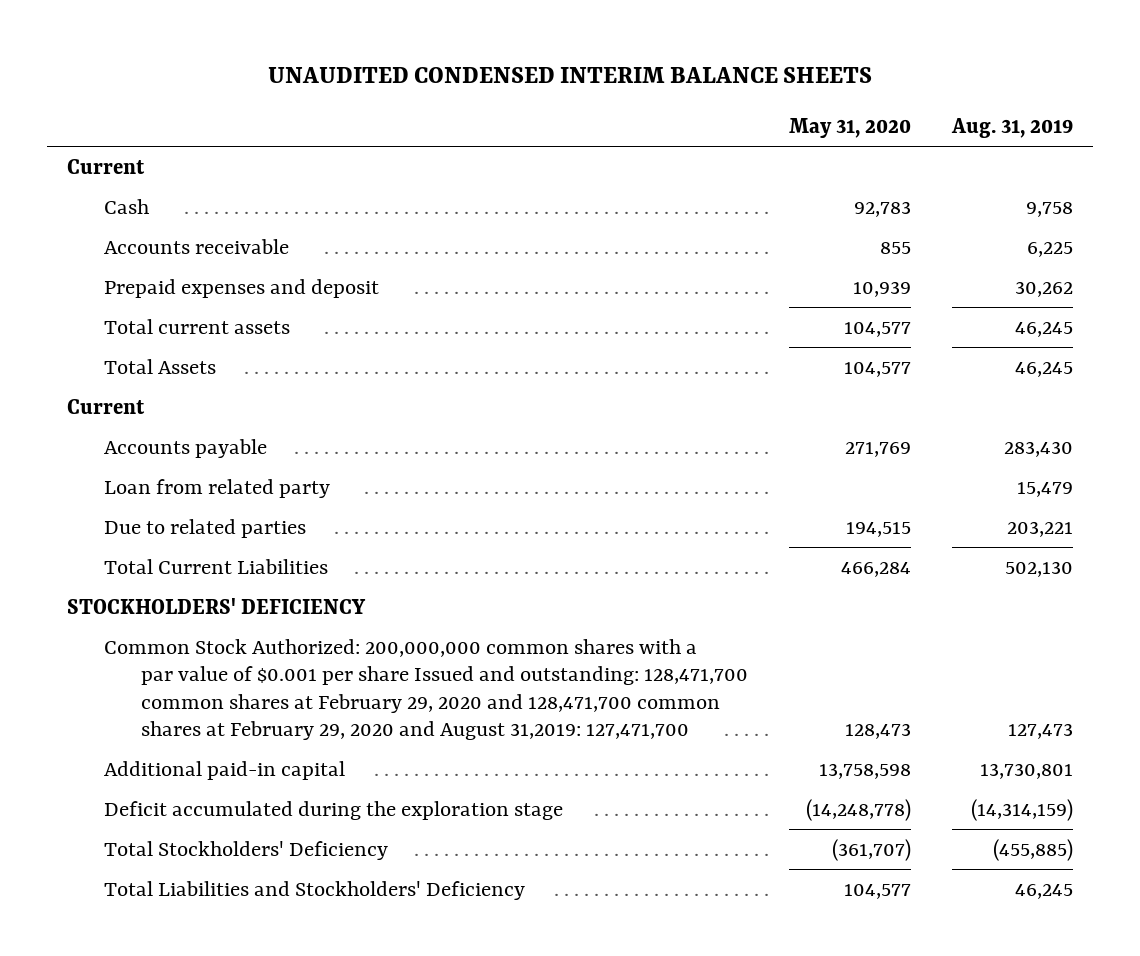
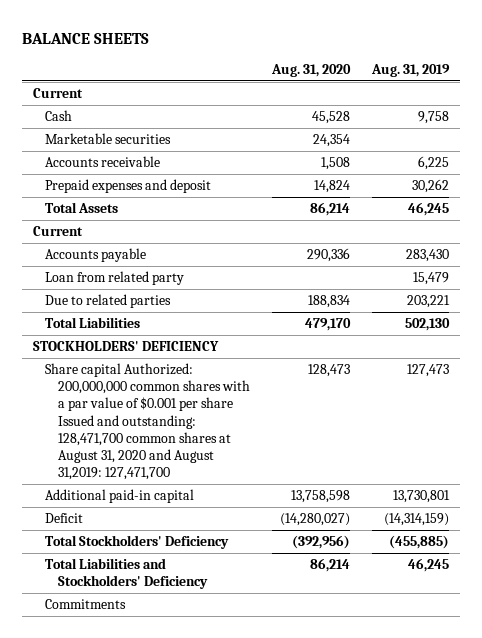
[267,67,872,84] UNAUDITED CONDENSED INTERIM BALANCE SHEETS -> [22,32,150,44] BALANCE SHEETS
[788,118,911,139] May 31, 2020 -> none
none -> [270,63,351,77] Aug. 31, 2020
none -> [45,133,172,145] Marketable securities
[104,318,291,334] Total current assets -> none
[104,558,329,574] Total Current Liabilities -> [45,317,141,329] Total Liabilities
[104,638,749,741] Common Stock Authorized: 200,000,000 common shares with a par value of $0.001 per share Issued and outstanding: 128,471,700 common shares at February 29, 2020 and 128,471,700 common shares at February 29, 2020 and August 31,2019: 127,471,700 -> [45,363,250,480] Share capital Authorized: 200,000,000 common shares with a par value of $0.001 per share Issued and outstanding: 128,471,700 common shares at August 31, 2020 and August 31,2019: 127,471,700
[104,800,564,820] Deficit accumulated during the exploration stage -> [45,513,84,524] Deficit
none -> [45,599,127,610] Commitments

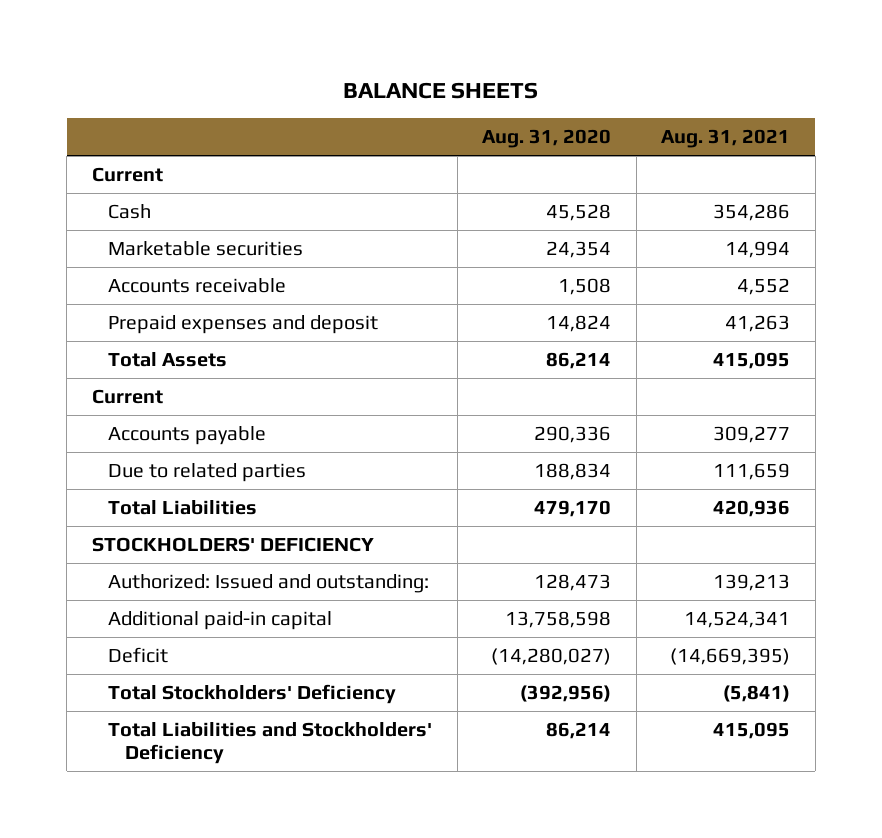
[370,63,450,77] Aug. 31, 2019 -> none
none -> [661,129,791,149] Aug. 31, 2021
[45,271,185,286] Loan from related party -> none
[45,363,250,480] Share capital Authorized: 200,000,000 common shares with a par value of $0.001 per share Issued and outstanding: 128,471,700 common shares at August 31, 2020 and August 31,2019: 127,471,700 -> [108,574,430,594] Authorized: Issued and outstanding:
[45,599,127,610] Commitments -> none

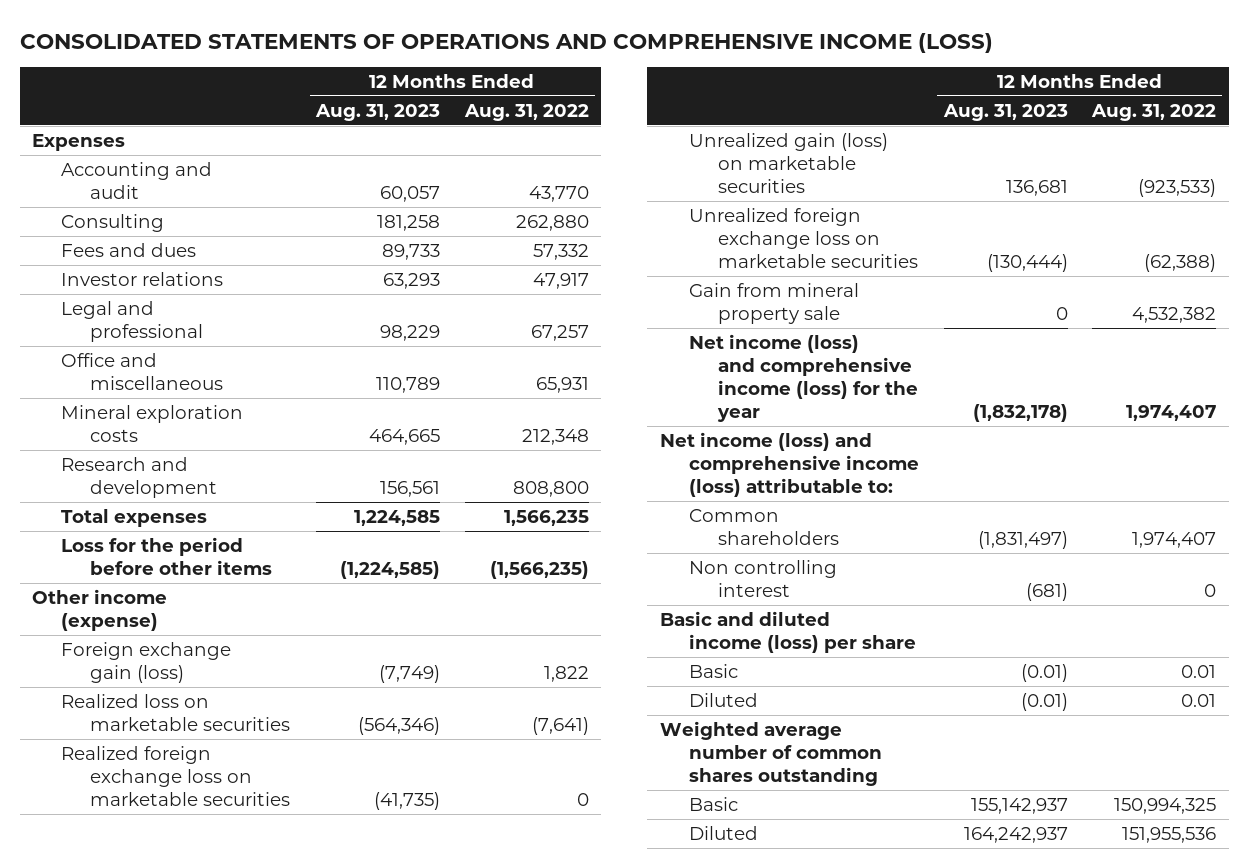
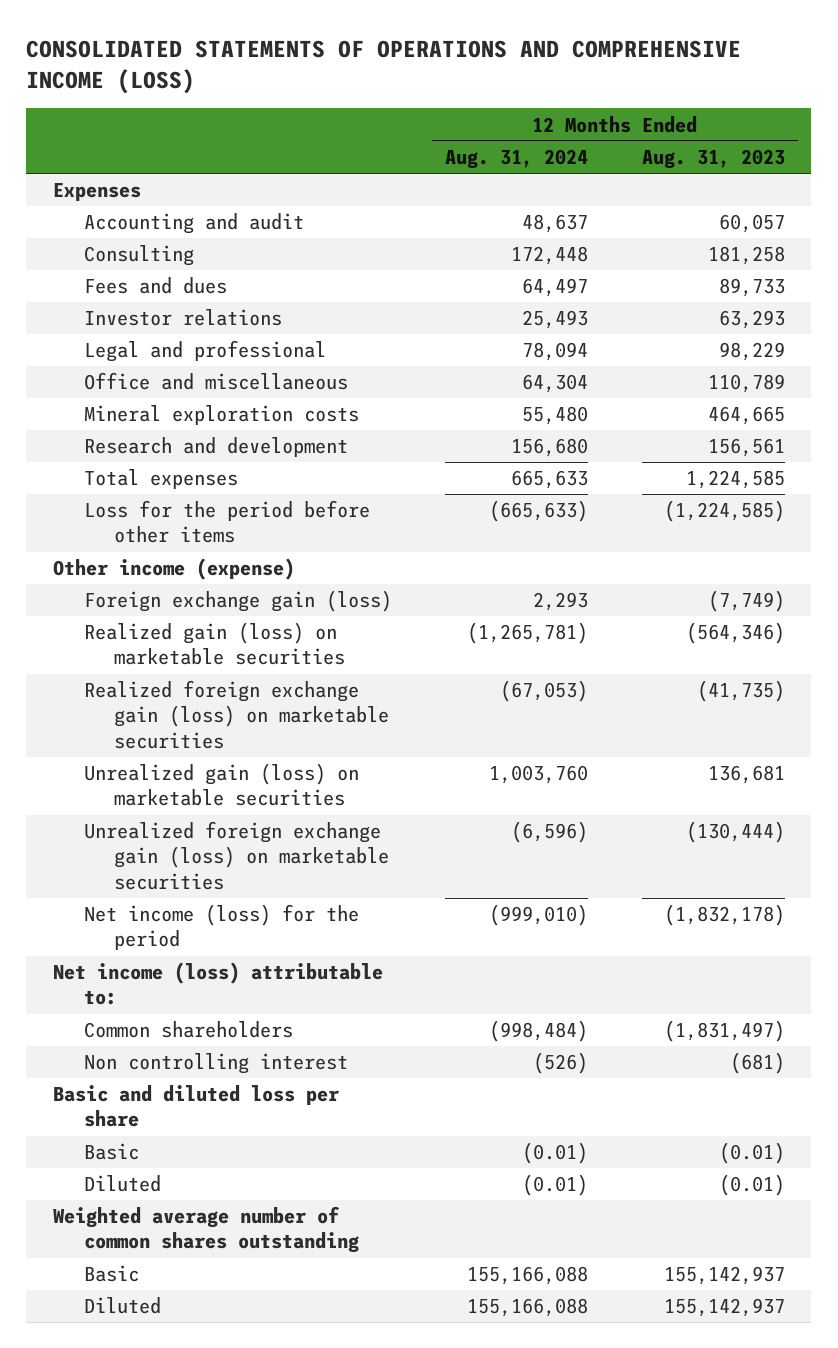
[463,103,589,121] Aug. 31, 2022 -> none
none -> [445,148,589,169] Aug. 31, 2024
[61,693,291,731] Realized loss on marketable securities -> [83,622,345,666] Realized gain (loss) on marketable securities
[61,745,291,807] Realized foreign exchange loss on marketable securities -> [83,680,389,749] Realized foreign exchange gain (loss) on marketable securities
[688,282,859,324] Gain from mineral property sale -> none
[688,207,918,269] Unrealized foreign exchange loss on marketable securities -> [83,821,389,890] Unrealized foreign exchange gain (loss) on marketable securities
[688,333,918,423] Net income (loss) and comprehensive income (loss) for the year -> [83,904,359,951] Net income (loss) for the period
[659,431,919,498] Net income (loss) and comprehensive income (loss) attributable to: -> [53,962,384,1006] Net income (loss) attributable to:
[659,610,916,653] Basic and diluted income (loss) per share -> [53,1085,341,1128] Basic and diluted loss per share
[963,826,1068,843] 164,242,937 -> [663,1298,785,1318] 155,142,937

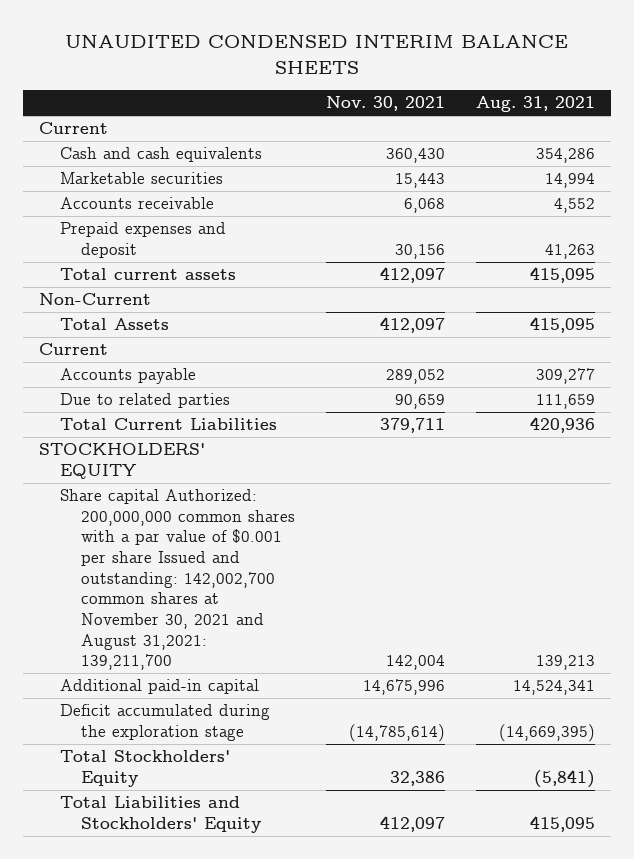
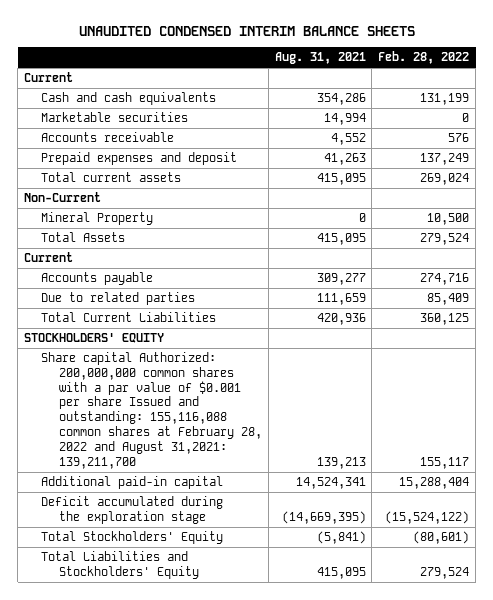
[326,96,446,112] Nov. 30, 2021 -> none
none -> [378,51,470,65] Feb. 28, 2022
none -> [41,212,154,226] Mineral Property
[59,489,296,671] Share capital Authorized: 200,000,000 common shares with a par value of $0.001 per share Issued and outstanding: 142,002,700 common shares at November 30, 2021 and August 31,2021: 139,211,700 -> [41,352,263,469] Share capital Authorized: 200,000,000 common shares with a par value of $0.001 per share Issued and outstanding: 155,116,088 common shares at February 28, 2022 and August 31,2021: 139,211,700

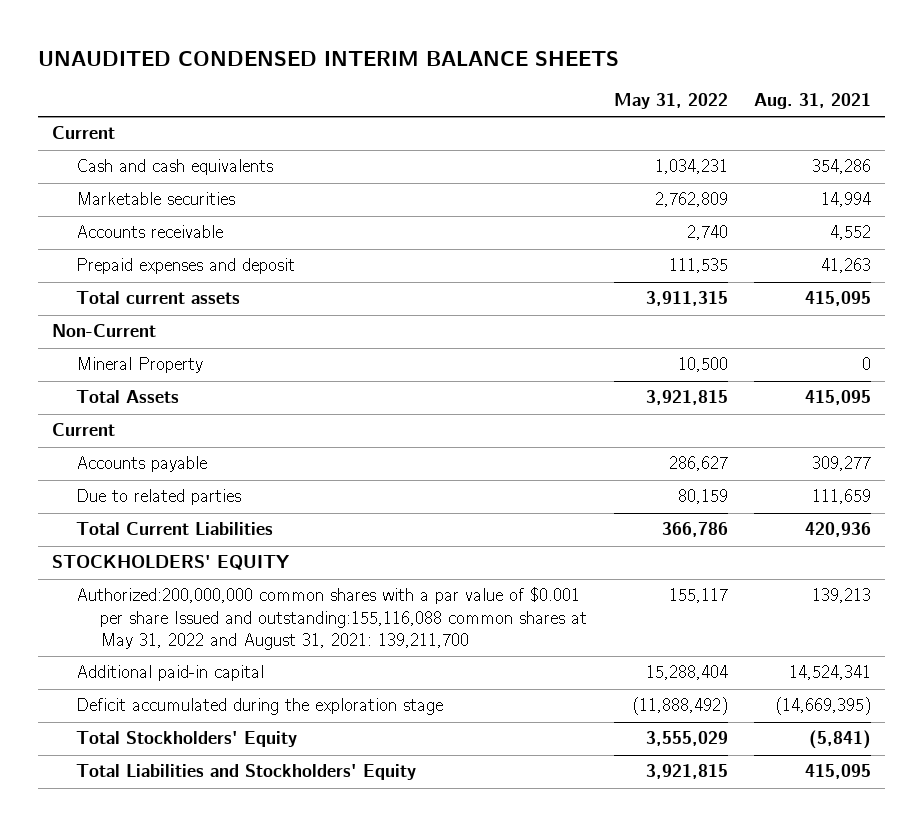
[378,51,470,65] Feb. 28, 2022 -> none
none -> [613,93,728,110] May 31, 2022
[41,352,263,469] Share capital Authorized: 200,000,000 common shares with a par value of $0.001 per share Issued and outstanding: 155,116,088 common shares at February 28, 2022 and August 31,2021: 139,211,700 -> [75,587,587,651] Authorized:200,000,000 common shares with a par value of $0.001 per share Issued and outstanding:155,116,088 common shares at May 31, 2022 and August 31, 2021: 139,211,700

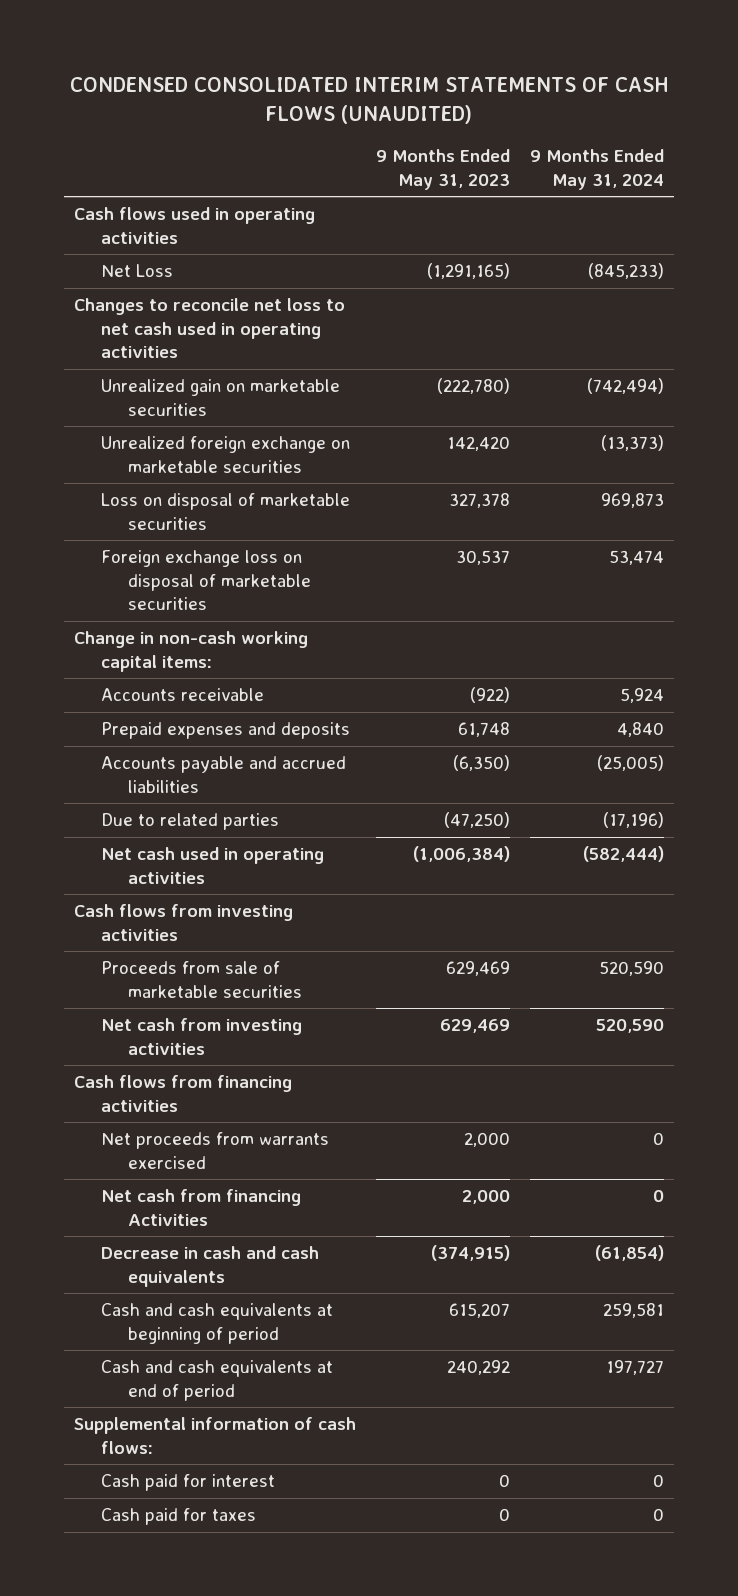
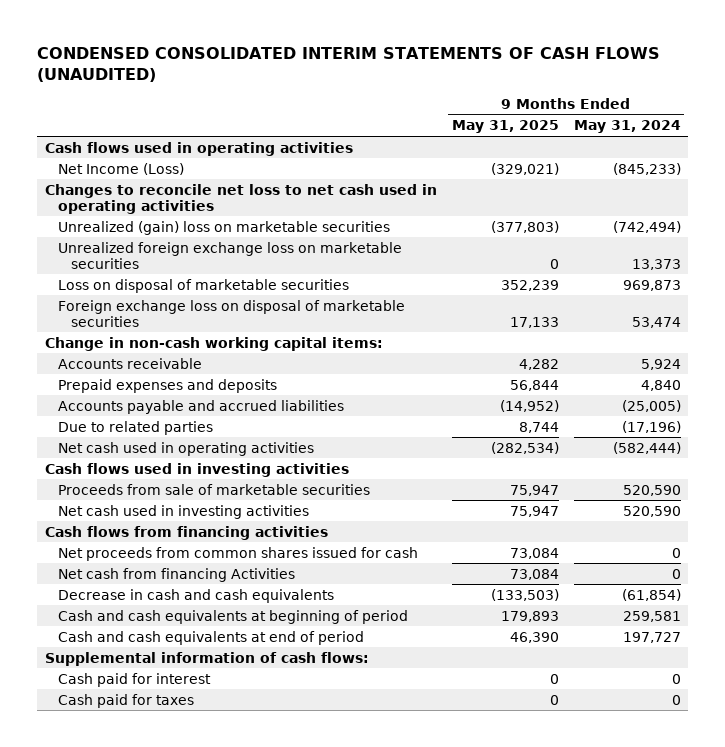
[375,149,510,190] 9 Months Ended May 31, 2023 -> none
none -> [451,120,559,134] May 31, 2025
[100,264,173,278] Net Loss -> [57,162,184,175] Net Income (Loss)
[100,379,340,416] Unrealized gain on marketable securities -> [57,220,390,235] Unrealized (gain) loss on marketable securities
[100,436,350,473] Unrealized foreign exchange on marketable securities -> [57,241,402,269] Unrealized foreign exchange loss on marketable securities
[601,435,665,452] (13,373) -> [631,258,681,270] 13,373
[73,904,293,941] Cash flows from investing activities -> [44,462,349,477] Cash flows used in investing activities
[100,1018,302,1055] Net cash from investing activities -> [57,504,309,519] Net cash used in investing activities
[100,1132,329,1169] Net proceeds from warrants exercised -> none
none -> [57,546,418,561] Net proceeds from common shares issued for cash

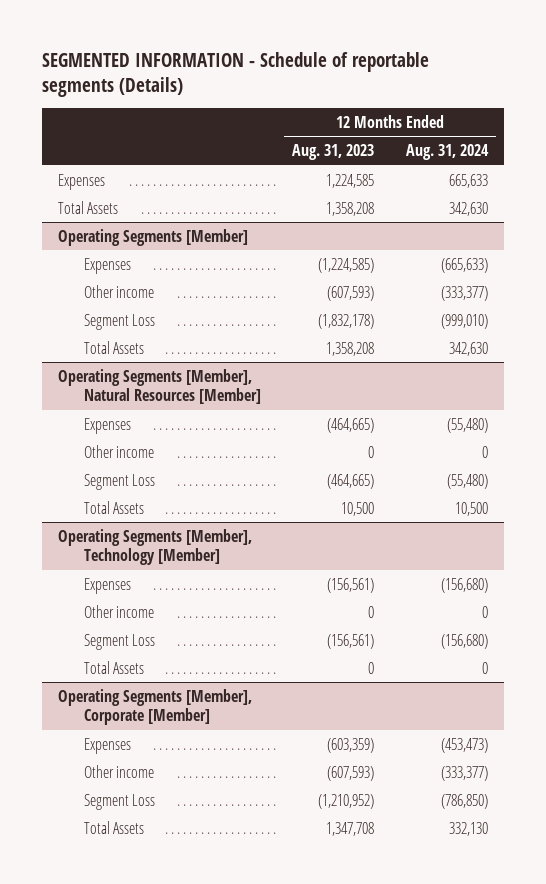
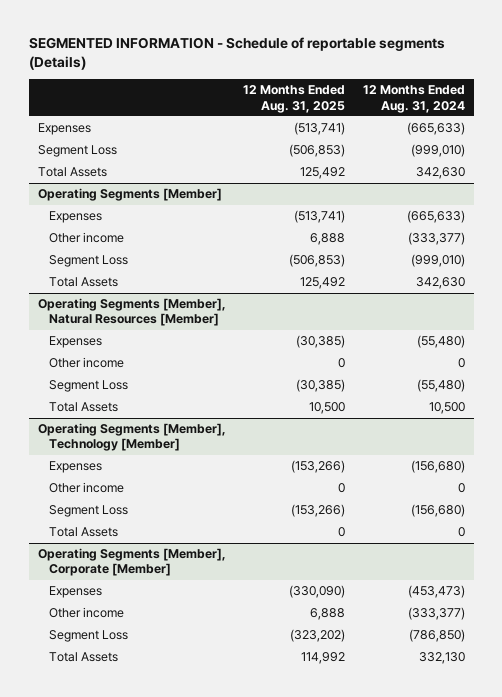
[292,144,375,161] Aug. 31, 2023 -> none
none -> [243,85,346,113] 12 Months Ended Aug. 31, 2025
[448,173,488,188] 665,633 -> [406,122,465,136] (665,633)
none -> [37,145,117,158] Segment Loss

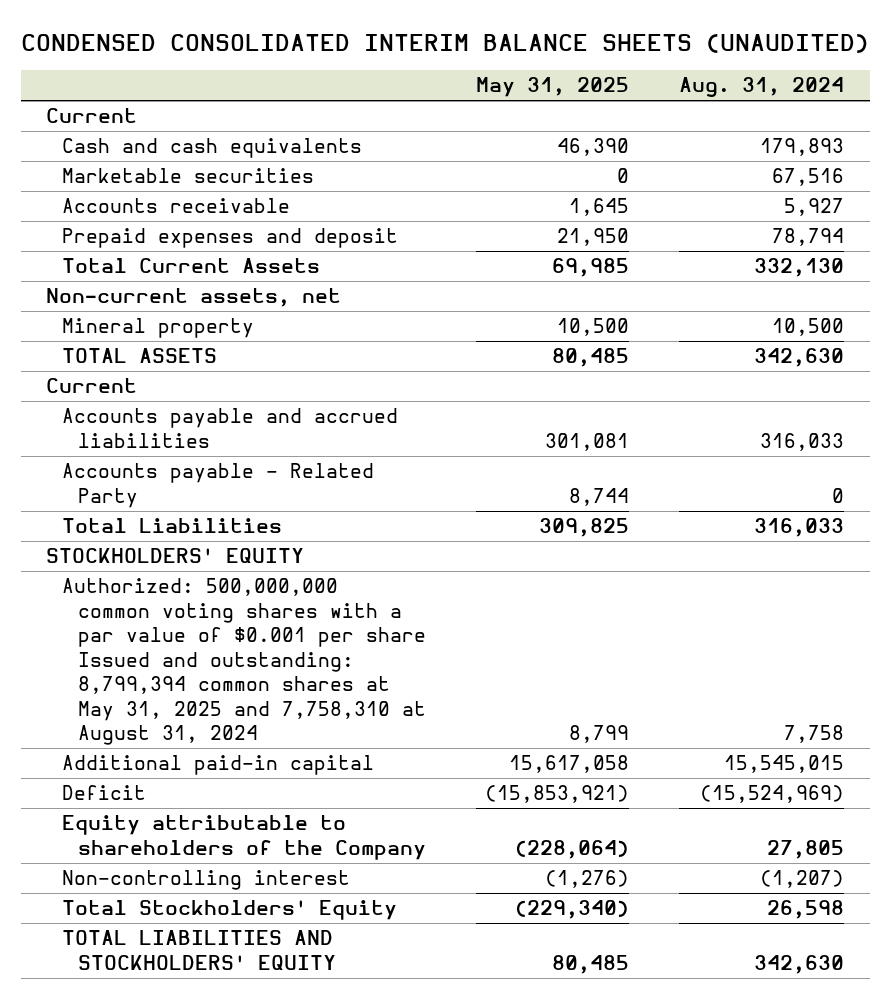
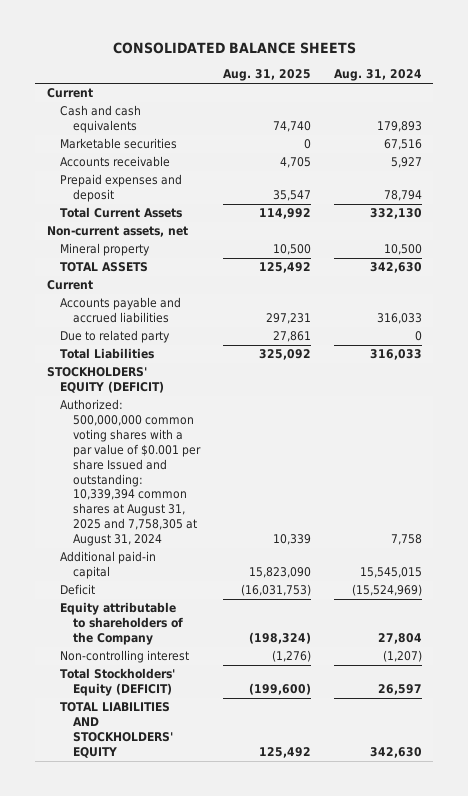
[21,33,870,53] CONDENSED CONSOLIDATED INTERIM BALANCE SHEETS (UNAUDITED) -> [113,42,357,55] CONSOLIDATED BALANCE SHEETS
[476,77,630,98] May 31, 2025 -> none
none -> [223,69,312,82] Aug. 31, 2025
[62,463,375,508] Accounts payable - Related Party -> [59,330,170,344] Due to related party
[46,548,305,564] STOCKHOLDERS' EQUITY -> [46,367,164,394] STOCKHOLDERS' EQUITY (DEFICIT)
[62,578,427,746] Authorized: 500,000,000 common voting shares with a par value of $0.001 per share Issued and outstanding: 8,799,394 common shares at May 31, 2025 and 7,758,310 at August 31, 2024 -> [59,399,202,546] Authorized: 500,000,000 common voting shares with a par value of $0.001 per share Issued and outstanding: 10,339,394 common shares at August 31, 2025 and 7,758,305 at August 31, 2024
[767,839,845,859] 27,805 -> [377,632,422,644] 27,804
[62,900,398,921] Total Stockholders' Equity -> [59,668,175,697] Total Stockholders' Equity (DEFICIT)
[767,900,845,920] 26,598 -> [377,684,422,696] 26,597

